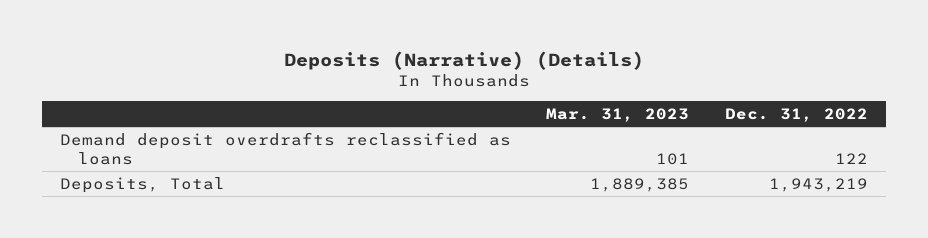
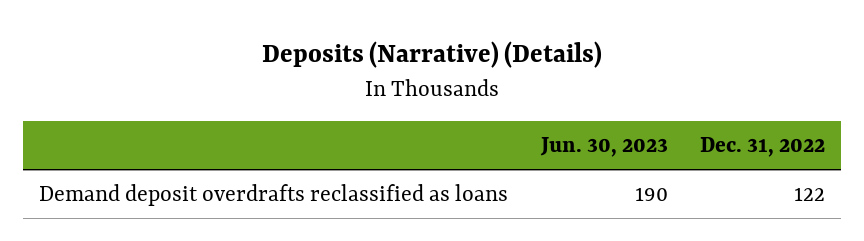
[546,108,690,123] Mar. 31, 2023 -> none
none -> [539,137,668,158] Jun. 30, 2023
[59,176,225,193] Deposits, Total -> none

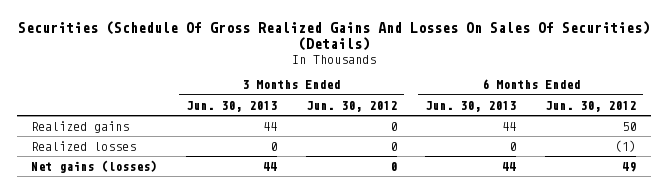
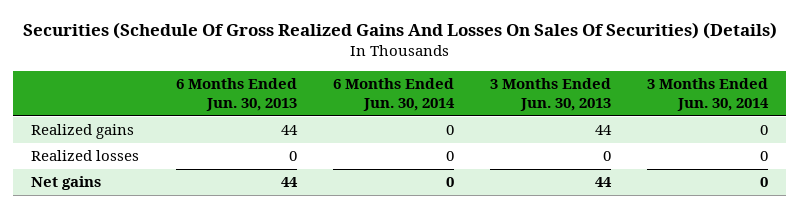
[305,100,397,112] Jun. 30, 2012 -> none
[545,100,637,112] Jun. 30, 2012 -> none
none -> [332,78,455,111] 6 Months Ended Jun. 30, 2014
none -> [647,78,770,111] 3 Months Ended Jun. 30, 2014
[31,160,158,174] Net gains (losses) -> [31,176,102,191] Net gains

